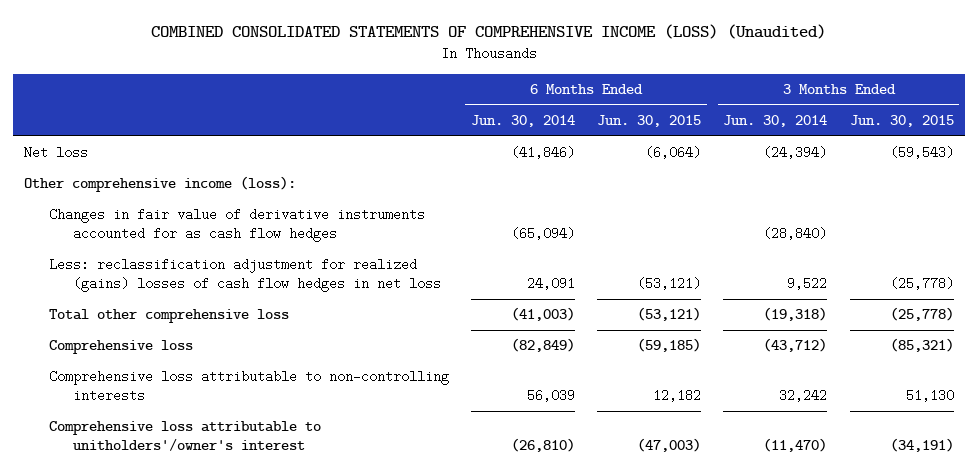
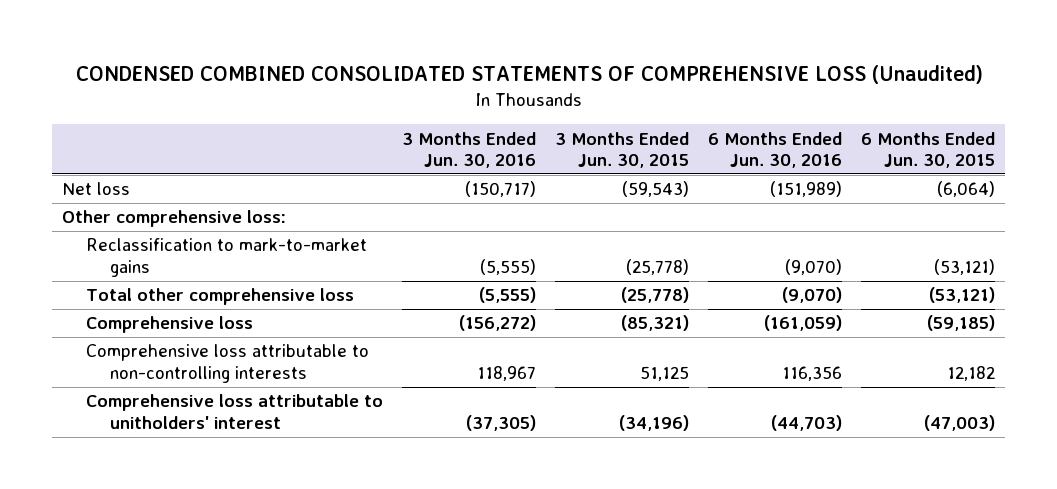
[150,24,826,40] COMBINED CONSOLIDATED STATEMENTS OF COMPREHENSIVE INCOME (LOSS) (Unaudited) -> [75,65,983,85] CONDENSED COMBINED CONSOLIDATED STATEMENTS OF COMPREHENSIVE LOSS (Unaudited)
[470,115,575,128] Jun. 30, 2014 -> none
[723,115,828,128] Jun. 30, 2014 -> none
none -> [402,131,537,168] 3 Months Ended Jun. 30, 2016
none -> [708,131,843,168] 6 Months Ended Jun. 30, 2016
[48,208,425,242] Changes in fair value of derivative instruments accounted for as cash flow hedges -> none
[23,176,296,193] Other comprehensive income (loss): -> [62,210,287,228] Other comprehensive loss:
[48,258,442,292] Less: reclassification adjustment for realized (gains) losses of cash flow hedges in net loss -> [86,238,368,277] Reclassification to mark-to-market gains
[905,388,954,402] 51,130 -> [640,365,690,381] 51,125
[48,421,321,451] Comprehensive loss attributable to unitholders'/owner's interest -> [86,394,384,429] Comprehensive loss attributable to unitholders' interest
[889,437,954,452] (34,191) -> [619,414,690,431] (34,196)

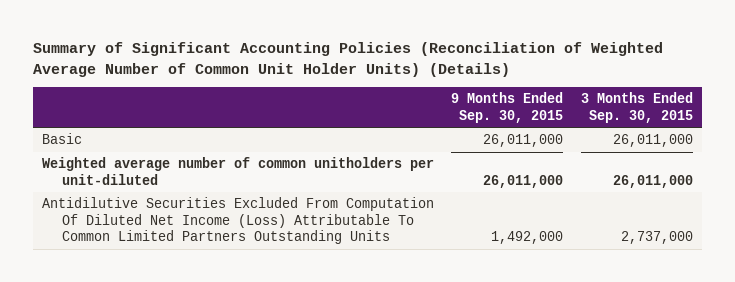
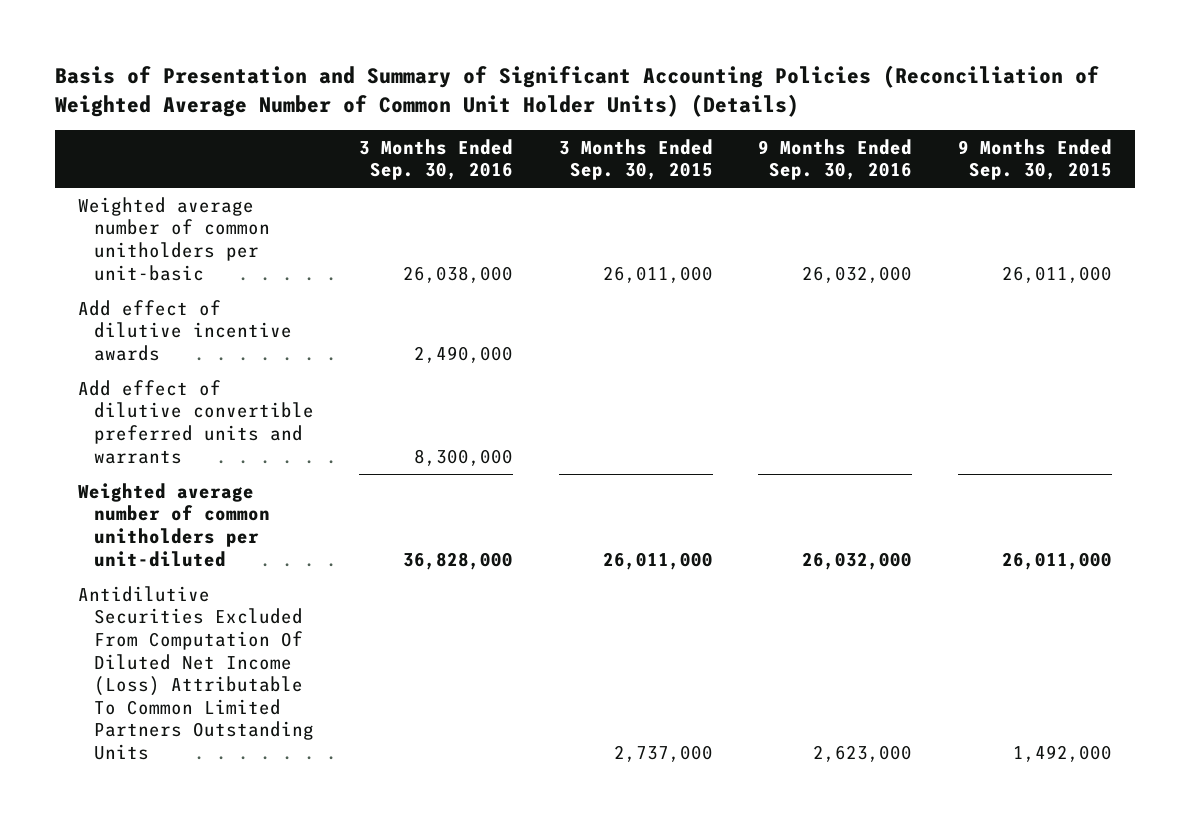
[32,42,663,77] Summary of Significant Accounting Policies (Reconciliation of Weighted Average Number of Common Unit Holder Units) (Details) -> [54,65,1099,117] Basis of Presentation and Summary of Significant Accounting Policies (Reconciliation of Weighted Average Number of Common Unit Holder Units) (Details)
none -> [359,138,514,181] 3 Months Ended Sep. 30, 2016
none -> [758,138,913,181] 9 Months Ended Sep. 30, 2016
[41,133,82,145] Basic -> [77,196,270,281] Weighted average number of common unitholders per unit-basic
none -> [77,299,292,361] Add effect of dilutive incentive awards
none -> [77,379,314,464] Add effect of dilutive convertible preferred units and warrants

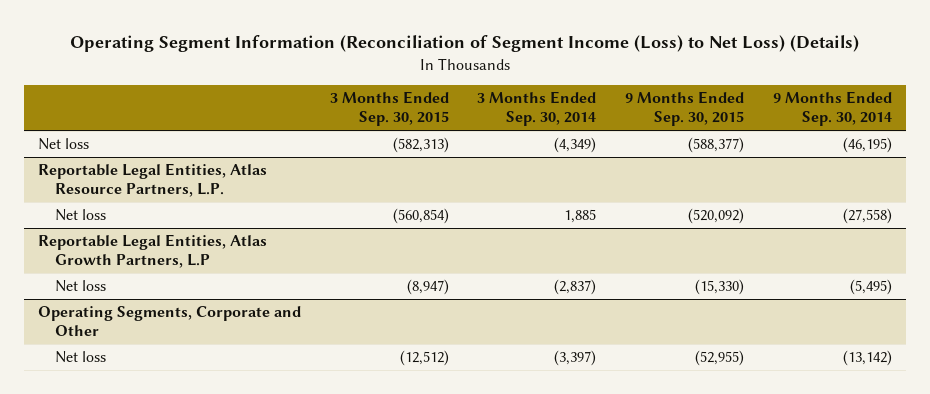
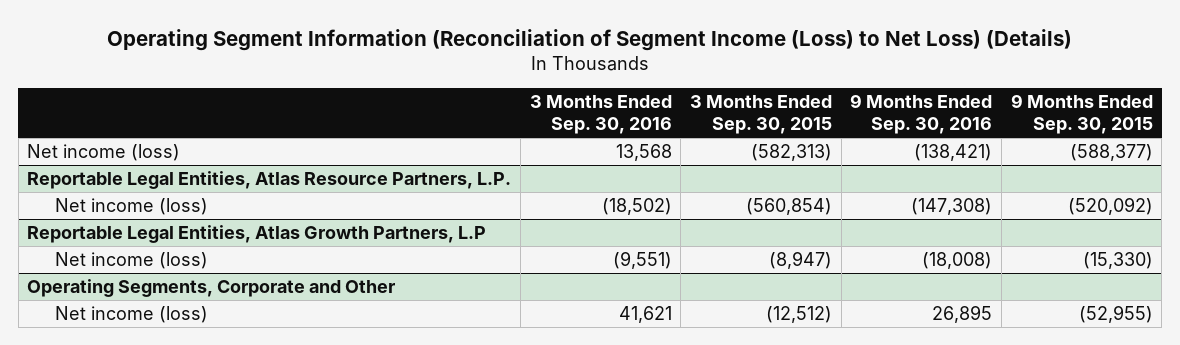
[477,91,597,127] 3 Months Ended Sep. 30, 2014 -> none
[772,91,892,127] 9 Months Ended Sep. 30, 2014 -> none
none -> [529,95,672,134] 3 Months Ended Sep. 30, 2016
none -> [850,94,993,134] 9 Months Ended Sep. 30, 2016
[37,137,89,150] Net loss -> [27,144,181,162] Net income (loss)
[54,208,106,221] Net loss -> [55,198,209,216] Net income (loss)
[54,279,106,292] Net loss -> [55,252,209,270] Net income (loss)
[54,350,106,363] Net loss -> [55,306,209,324] Net income (loss)

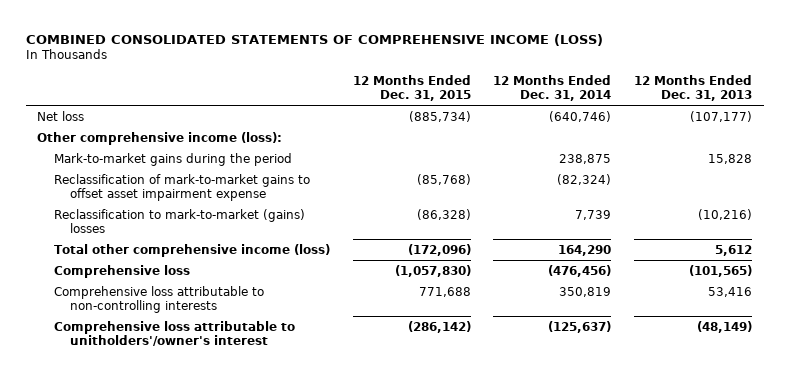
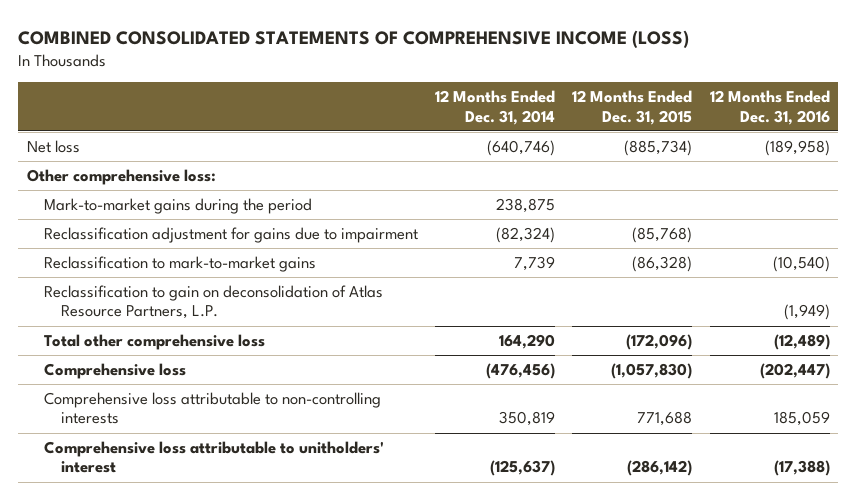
[634,74,753,101] 12 Months Ended Dec. 31, 2013 -> none
none -> [709,90,830,125] 12 Months Ended Dec. 31, 2016
[37,131,283,145] Other comprehensive income (loss): -> [26,169,216,186] Other comprehensive loss:
[53,173,310,201] Reclassification of mark-to-market gains to offset asset impairment expense -> [43,227,418,244] Reclassification adjustment for gains due to impairment
[53,208,305,233] Reclassification to mark-to-market (gains) losses -> [43,256,316,273] Reclassification to mark-to-market gains
none -> [43,285,383,320] Reclassification to gain on deconsolidation of Atlas Resource Partners, L.P.
[53,243,330,257] Total other comprehensive income (loss) -> [43,334,265,351] Total other comprehensive loss
[53,320,295,346] Comprehensive loss attributable to unitholders'/owner's interest -> [43,441,384,474] Comprehensive loss attributable to unitholders' interest

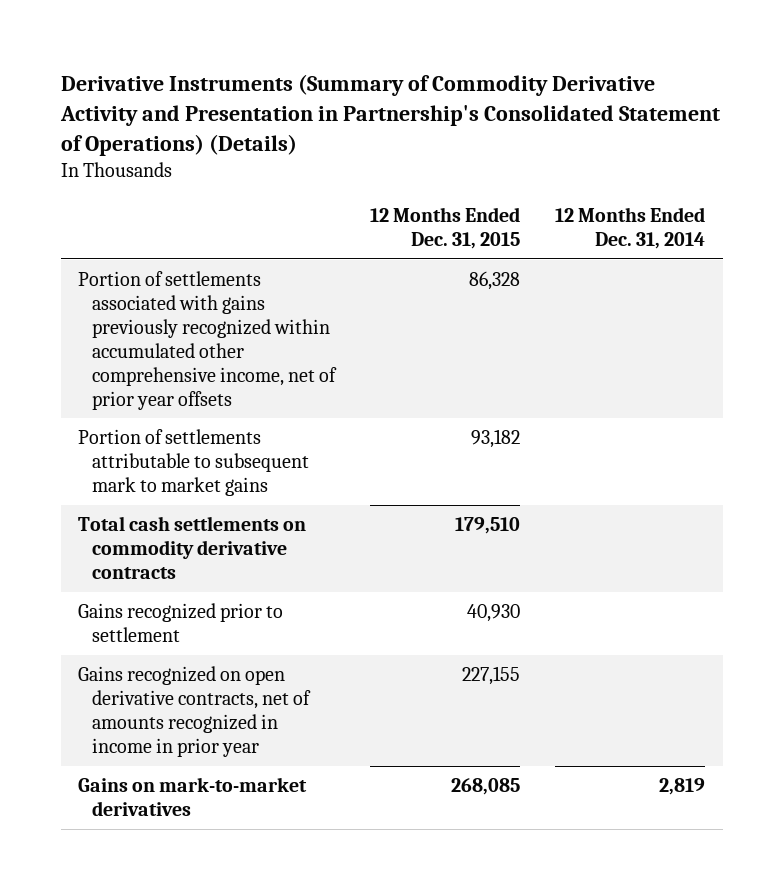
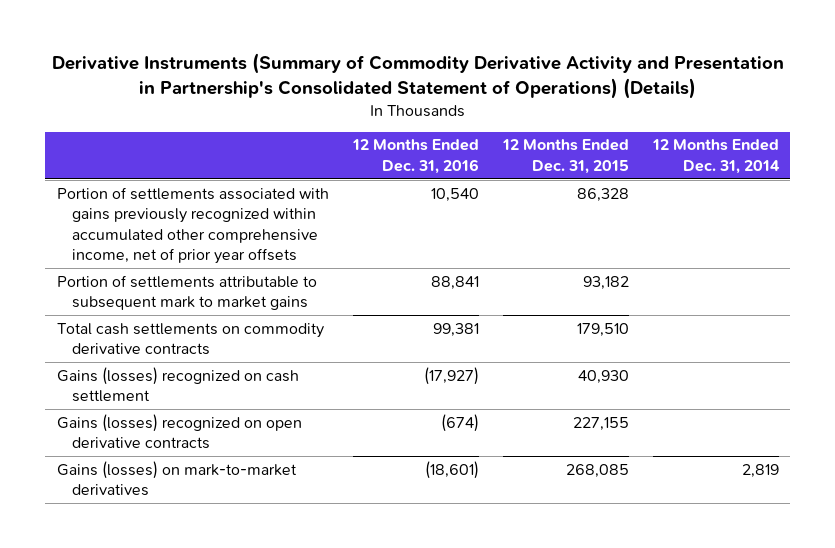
none -> [351,139,479,174] 12 Months Ended Dec. 31, 2016
[78,602,284,642] Gains recognized prior to settlement -> [56,366,299,403] Gains (losses) recognized on cash settlement
[78,665,312,757] Gains recognized on open derivative contracts, net of amounts recognized in income in prior year -> [56,413,302,450] Gains (losses) recognized on open derivative contracts
[78,776,308,816] Gains on mark-to-market derivatives -> [56,460,297,497] Gains (losses) on mark-to-market derivatives

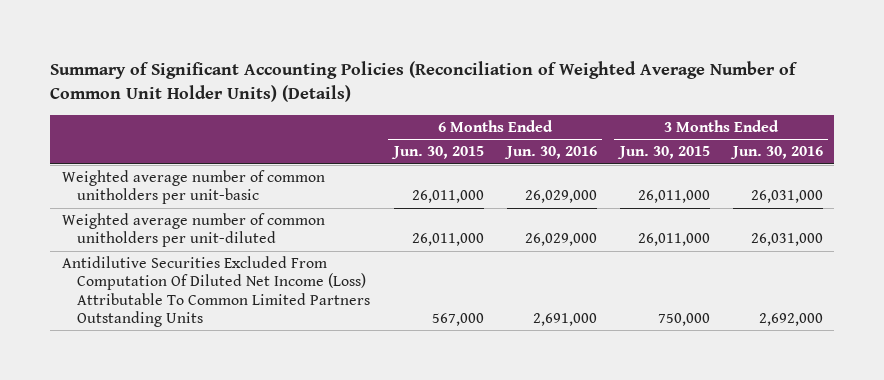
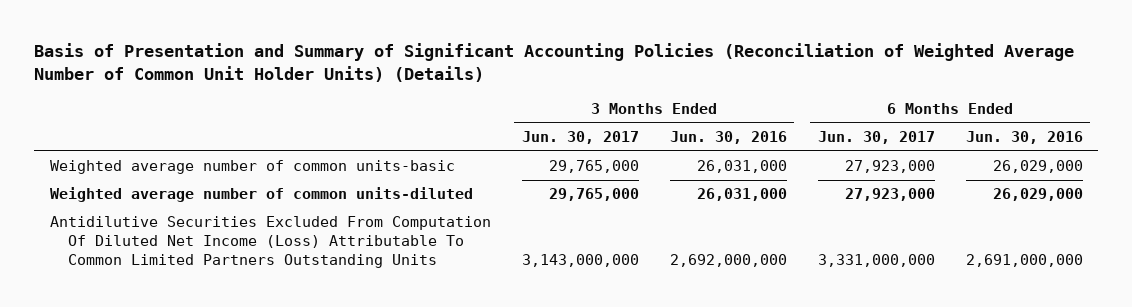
[50,60,799,102] Summary of Significant Accounting Policies (Reconciliation of Weighted Average Number of Common Unit Holder Units) (Details) -> [34,42,1075,82] Basis of Presentation and Summary of Significant Accounting Policies (Reconciliation of Weighted Average Number of Common Unit Holder Units) (Details)
[390,146,484,160] Jun. 30, 2015 -> none
[616,146,710,160] Jun. 30, 2015 -> none
none -> [521,131,639,145] Jun. 30, 2017
none -> [817,131,935,145] Jun. 30, 2017
[61,170,325,205] Weighted average number of common unitholders per unit-basic -> [49,160,455,175] Weighted average number of common units-basic
[61,213,325,248] Weighted average number of common unitholders per unit-diluted -> [49,187,473,203] Weighted average number of common units-diluted
[532,312,597,326] 2,691,000 -> [965,253,1083,267] 2,691,000,000
[758,312,823,326] 2,692,000 -> [669,253,787,267] 2,692,000,000

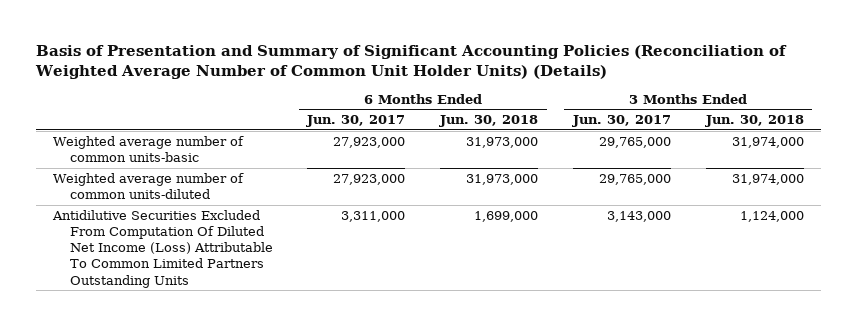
[669,131,787,145] Jun. 30, 2016 -> none
[965,131,1083,145] Jun. 30, 2016 -> none
none -> [439,115,539,128] Jun. 30, 2018
none -> [704,115,804,128] Jun. 30, 2018
[521,253,639,267] 3,143,000,000 -> [606,210,671,222] 3,143,000
[817,253,935,267] 3,331,000,000 -> [341,210,406,222] 3,311,000

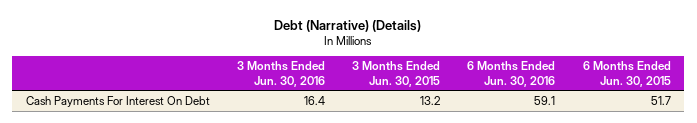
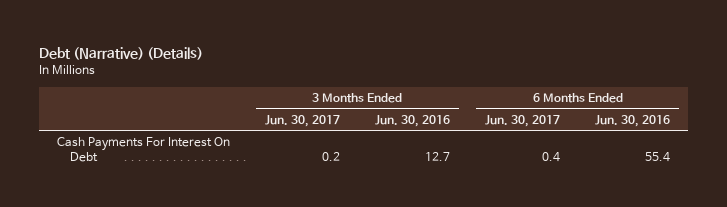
[352,61,441,87] 3 Months Ended Jun. 30, 2015 -> none
[582,61,671,87] 6 Months Ended Jun. 30, 2015 -> none
none -> [264,114,340,127] Jun. 30, 2017
none -> [484,114,560,127] Jun. 30, 2017
[304,95,326,105] 16.4 -> [424,152,450,162] 12.7
[534,95,556,105] 59.1 -> [645,152,671,163] 55.4

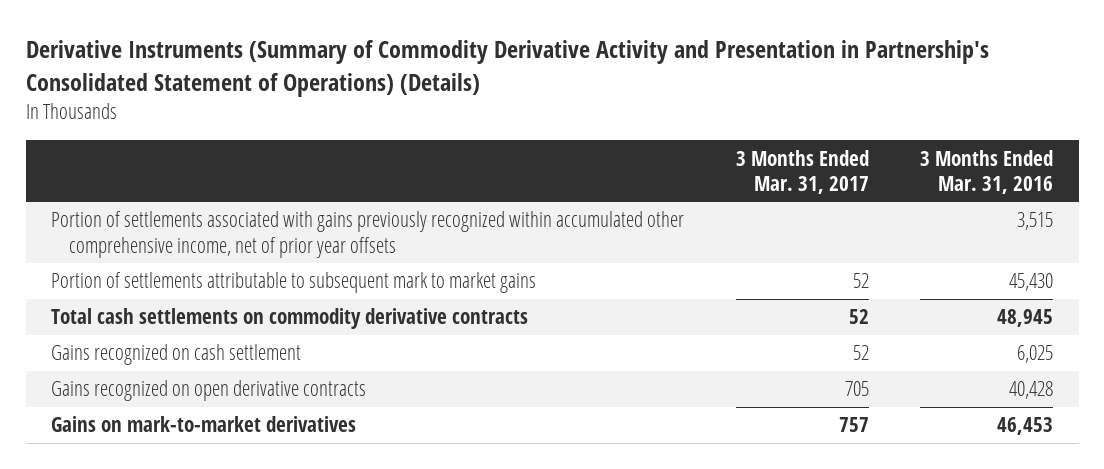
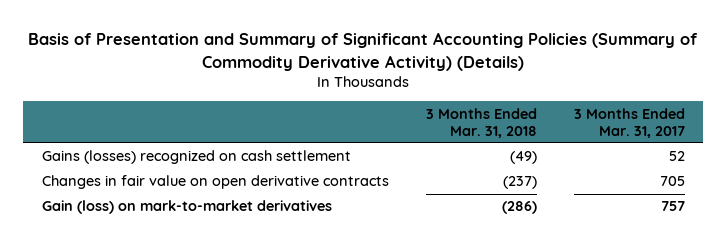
[25,40,989,97] Derivative Instruments (Summary of Commodity Derivative Activity and Presentation in Partnership's Consolidated Statement of Operations) (Details) -> [28,32,699,71] Basis of Presentation and Summary of Significant Accounting Policies (Summary of Commodity Derivative Activity) (Details)
[919,149,1053,194] 3 Months Ended Mar. 31, 2016 -> none
none -> [425,107,537,138] 3 Months Ended Mar. 31, 2018
[51,211,685,258] Portion of settlements associated with gains previously recognized within accumulated other comprehensive income, net of prior year offsets -> none
[51,272,537,294] Portion of settlements attributable to subsequent mark to market gains -> none
[51,308,529,330] Total cash settlements on commodity derivative contracts -> none
[51,344,302,366] Gains recognized on cash settlement -> [41,150,351,165] Gains (losses) recognized on cash settlement
[51,380,367,402] Gains recognized on open derivative contracts -> [41,175,389,190] Changes in fair value on open derivative contracts
[51,416,357,433] Gains on mark-to-market derivatives -> [41,200,332,215] Gain (loss) on mark-to-market derivatives

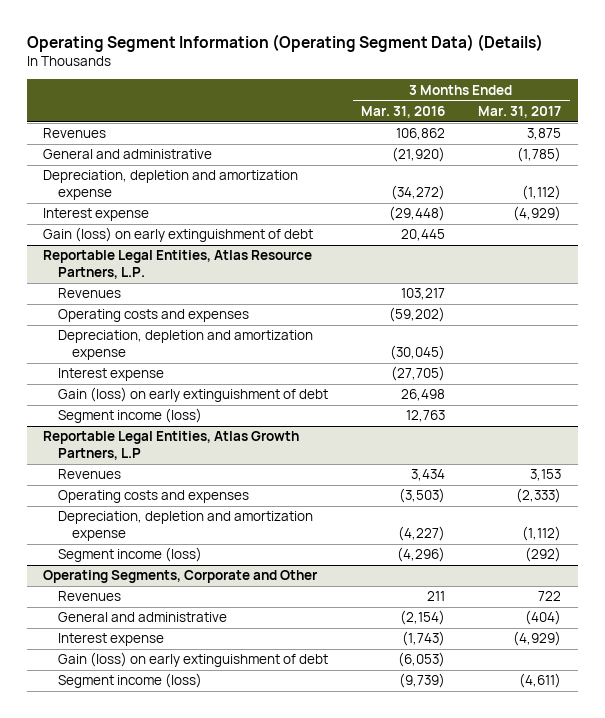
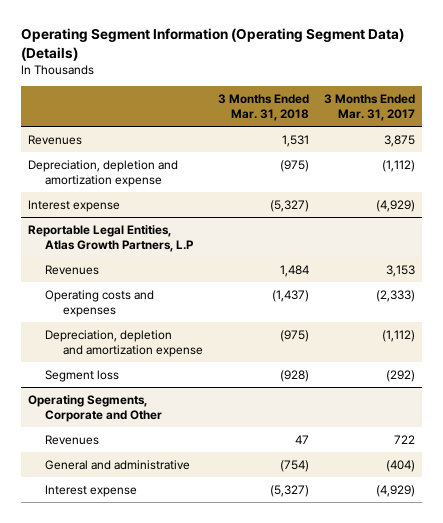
[360,106,445,119] Mar. 31, 2016 -> none
none -> [217,93,309,122] 3 Months Ended Mar. 31, 2018
[43,149,213,160] General and administrative -> none
[43,227,314,243] Gain (loss) on early extinguishment of debt -> none
[43,250,313,280] Reportable Legal Entities, Atlas Resource Partners, L.P. -> none
[57,288,121,299] Revenues -> none
[57,309,249,323] Operating costs and expenses -> none
[57,330,313,361] Depreciation, depletion and amortization expense -> none
[57,368,164,382] Interest expense -> none
[57,387,328,403] Gain (loss) on early extinguishment of debt -> none
[57,408,202,424] Segment income (loss) -> none
[57,547,202,563] Segment income (loss) -> [45,369,120,382] Segment loss
[57,652,328,668] Gain (loss) on early extinguishment of debt -> none
[57,673,202,689] Segment income (loss) -> none

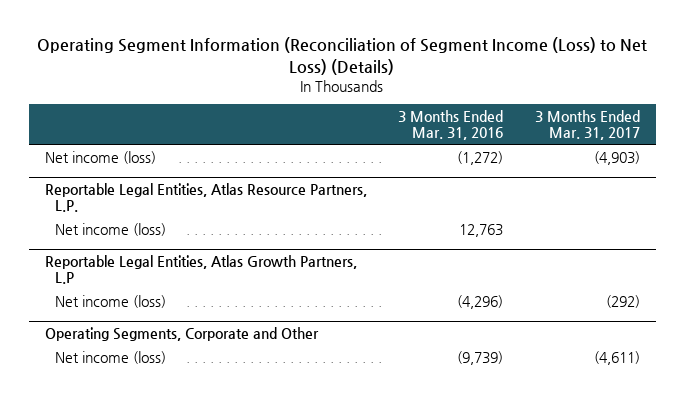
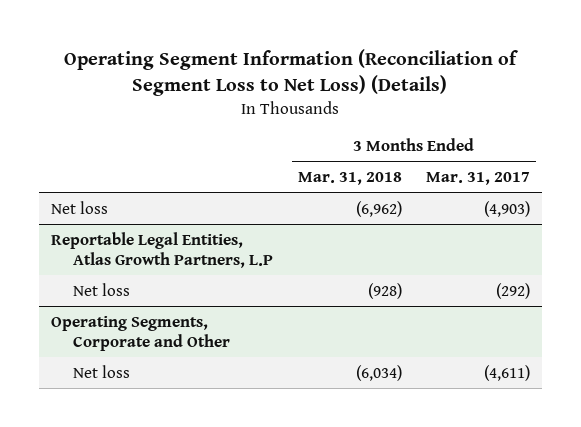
[37,37,648,75] Operating Segment Information (Reconciliation of Segment Income (Loss) to Net Loss) (Details) -> [64,48,519,97] Operating Segment Information (Reconciliation of Segment Loss to Net Loss) (Details)
[398,110,504,141] 3 Months Ended Mar. 31, 2016 -> none
none -> [297,171,402,185] Mar. 31, 2018
[44,182,367,212] Reportable Legal Entities, Atlas Resource Partners, L.P. -> none
[55,222,167,236] Net income (loss) -> none
[44,150,156,164] Net income (loss) -> [50,200,108,214] Net loss
[55,294,167,308] Net income (loss) -> [73,282,131,296] Net loss
[55,350,167,364] Net income (loss) -> [73,364,131,378] Net loss

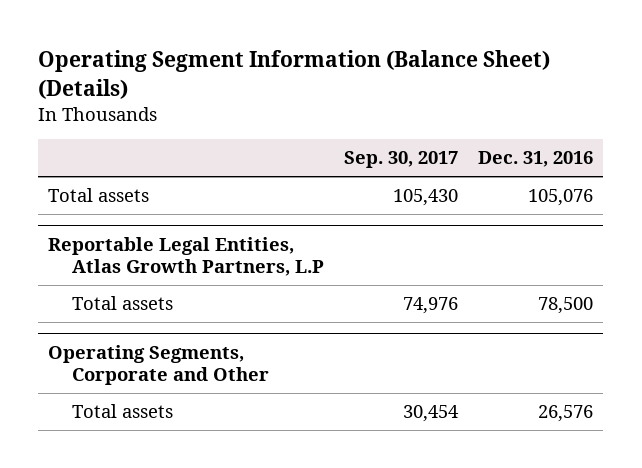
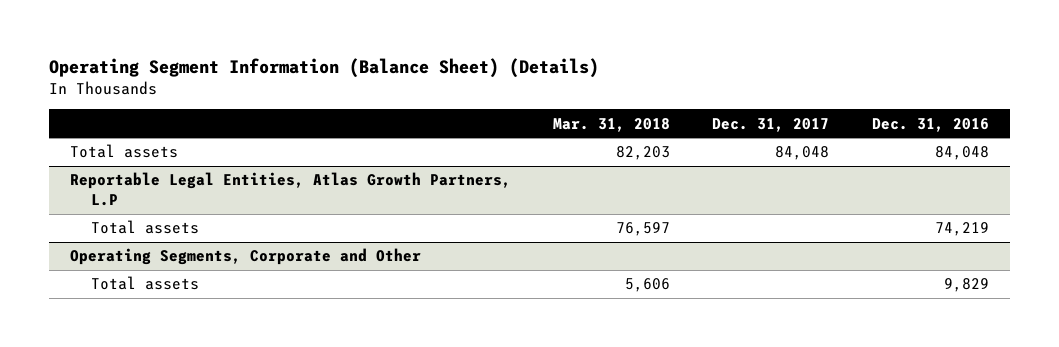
[343,151,458,169] Sep. 30, 2017 -> none
none -> [553,117,671,132] Mar. 31, 2018
none -> [712,117,830,132] Dec. 31, 2017
[528,189,594,207] 105,076 -> [934,146,989,161] 84,048
[538,297,594,315] 78,500 -> [934,222,989,237] 74,219
[538,405,594,423] 26,576 -> [943,278,989,293] 9,829

